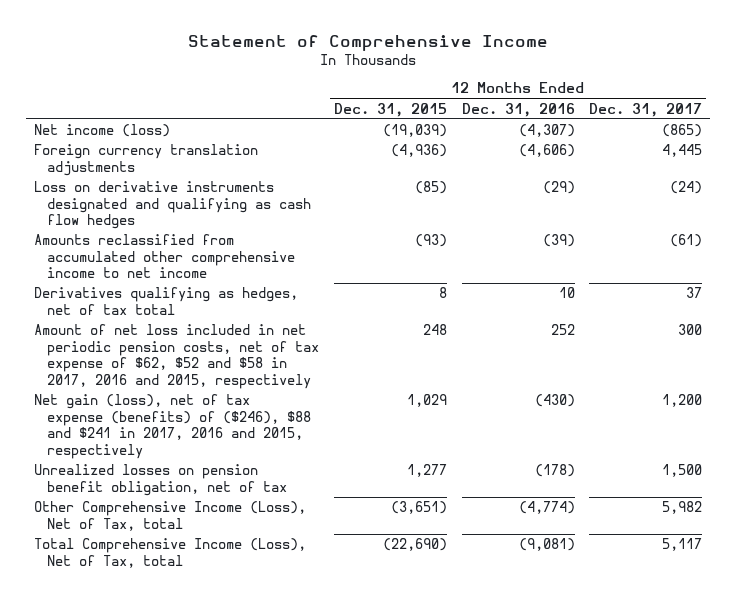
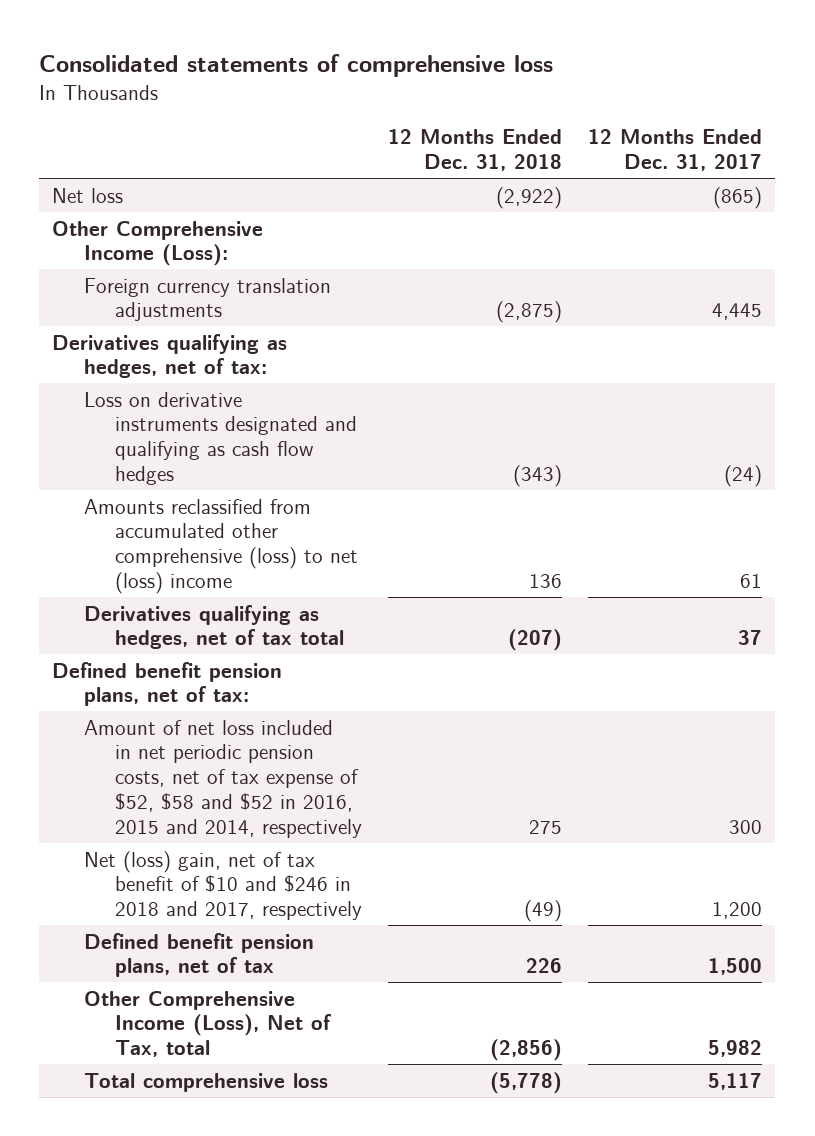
[187,34,548,51] Statement of Comprehensive Income -> [39,53,554,77] Consolidated statements of comprehensive loss
[333,102,447,117] Dec. 31, 2015 -> none
[461,102,575,117] Dec. 31, 2016 -> none
none -> [388,129,563,172] 12 Months Ended Dec. 31, 2018
[33,124,170,138] Net income (loss) -> [52,187,124,203] Net loss
none -> [52,220,264,267] Other Comprehensive Income (Loss):
none -> [52,333,288,379] Derivatives qualifying as hedges, net of tax:
[33,234,296,279] Amounts reclassified from accumulated other comprehensive income to net income -> [83,498,359,595] Amounts reclassified from accumulated other comprehensive (loss) to net (loss) income
[670,234,703,248] (61) -> [740,574,763,589] 61
none -> [52,661,283,707] Defined benefit pension plans, net of tax:
[33,324,320,389] Amount of net loss included in net periodic pension costs, net of tax expense of $62, $52 and $58 in 2017, 2016 and 2015, respectively -> [83,719,363,839] Amount of net loss included in net periodic pension costs, net of tax expense of $52, $58 and $52 in 2016, 2015 and 2014, respectively
[33,394,312,459] Net gain (loss), net of tax expense (benefits) of ($246), $88 and $241 in 2017, 2016 and 2015, respectively -> [83,850,363,921] Net (loss) gain, net of tax benefit of $10 and $246 in 2018 and 2017, respectively
[33,464,288,496] Unrealized losses on pension benefit obligation, net of tax -> [83,932,314,978] Defined benefit pension plans, net of tax
[33,538,306,568] Total Comprehensive Income (Loss), Net of Tax, total -> [83,1072,328,1092] Total comprehensive loss

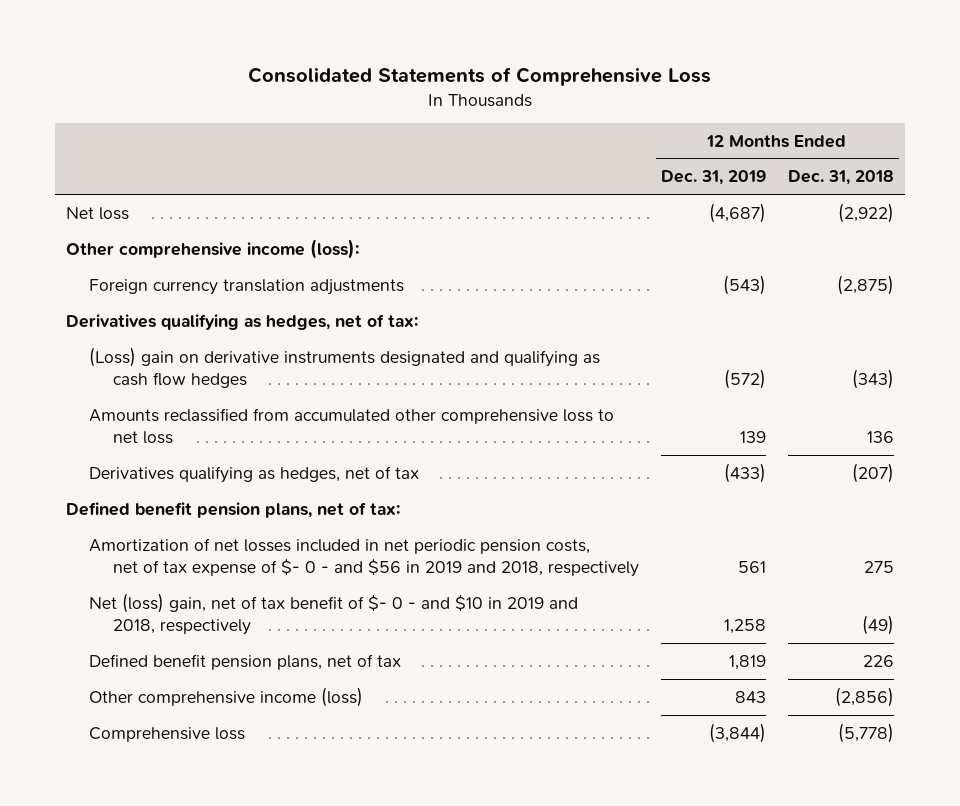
[39,53,554,77] Consolidated statements of comprehensive loss -> [247,66,711,86] Consolidated Statements of Comprehensive Loss
[588,129,763,172] 12 Months Ended Dec. 31, 2017 -> none
none -> [661,170,767,186] Dec. 31, 2019
[52,220,264,267] Other Comprehensive Income (Loss): -> [65,238,359,259] Other comprehensive income (loss):
[83,391,358,486] Loss on derivative instruments designated and qualifying as cash flow hedges -> [89,346,601,388] (Loss) gain on derivative instruments designated and qualifying as cash flow hedges
[83,498,359,595] Amounts reclassified from accumulated other comprehensive (loss) to net (loss) income -> [89,407,615,444] Amounts reclassified from accumulated other comprehensive loss to net loss
[83,604,345,650] Derivatives qualifying as hedges, net of tax total -> [89,465,420,483] Derivatives qualifying as hedges, net of tax
[83,719,363,839] Amount of net loss included in net periodic pension costs, net of tax expense of $52, $58 and $52 in 2016, 2015 and 2014, respectively -> [89,537,640,577] Amortization of net losses included in net periodic pension costs, net of tax expense of $- 0 - and $56 in 2019 and 2018, respectively
[83,850,363,921] Net (loss) gain, net of tax benefit of $10 and $246 in 2018 and 2017, respectively -> [89,592,579,635] Net (loss) gain, net of tax benefit of $- 0 - and $10 in 2019 and 2018, respectively
[83,990,332,1058] Other Comprehensive Income (Loss), Net of Tax, total -> [89,686,364,707] Other comprehensive income (loss)
[83,1072,328,1092] Total comprehensive loss -> [89,726,246,742] Comprehensive loss

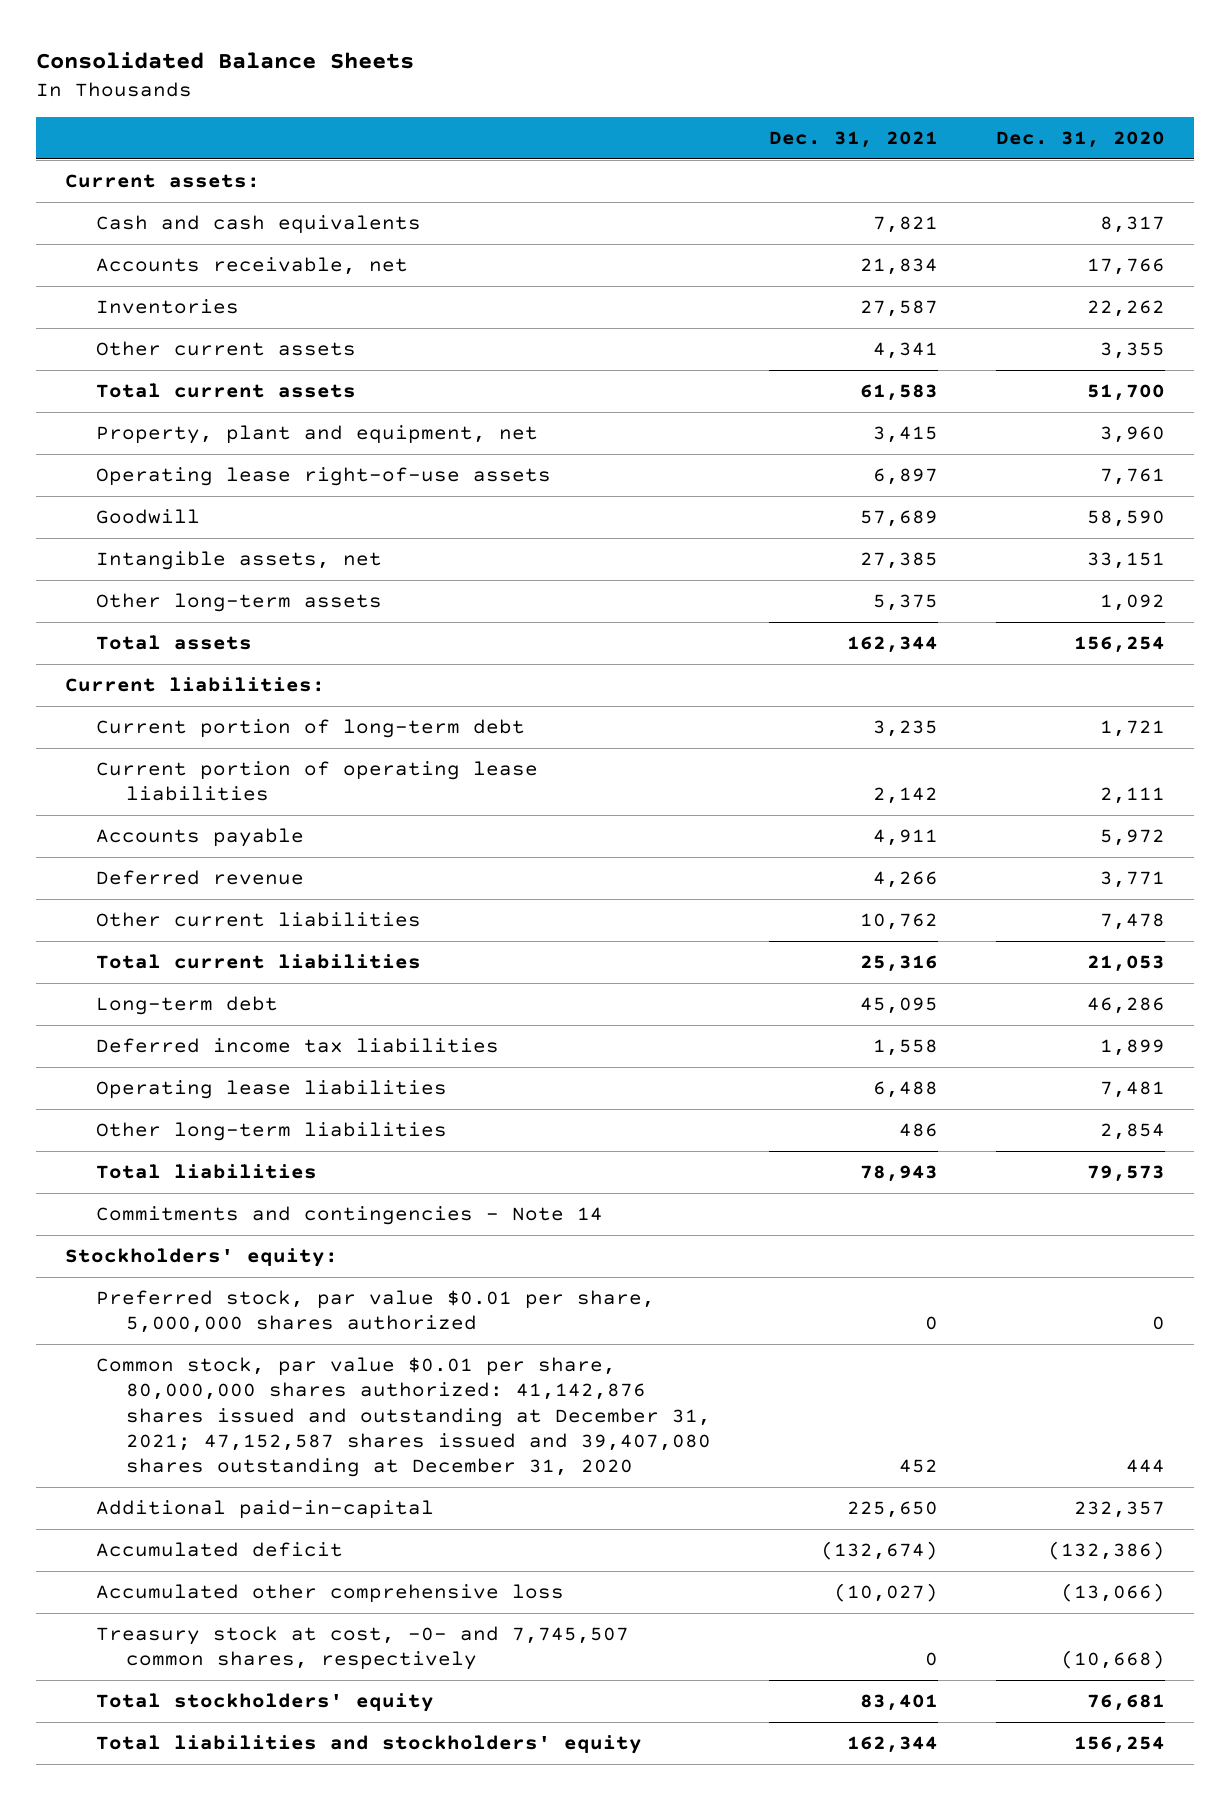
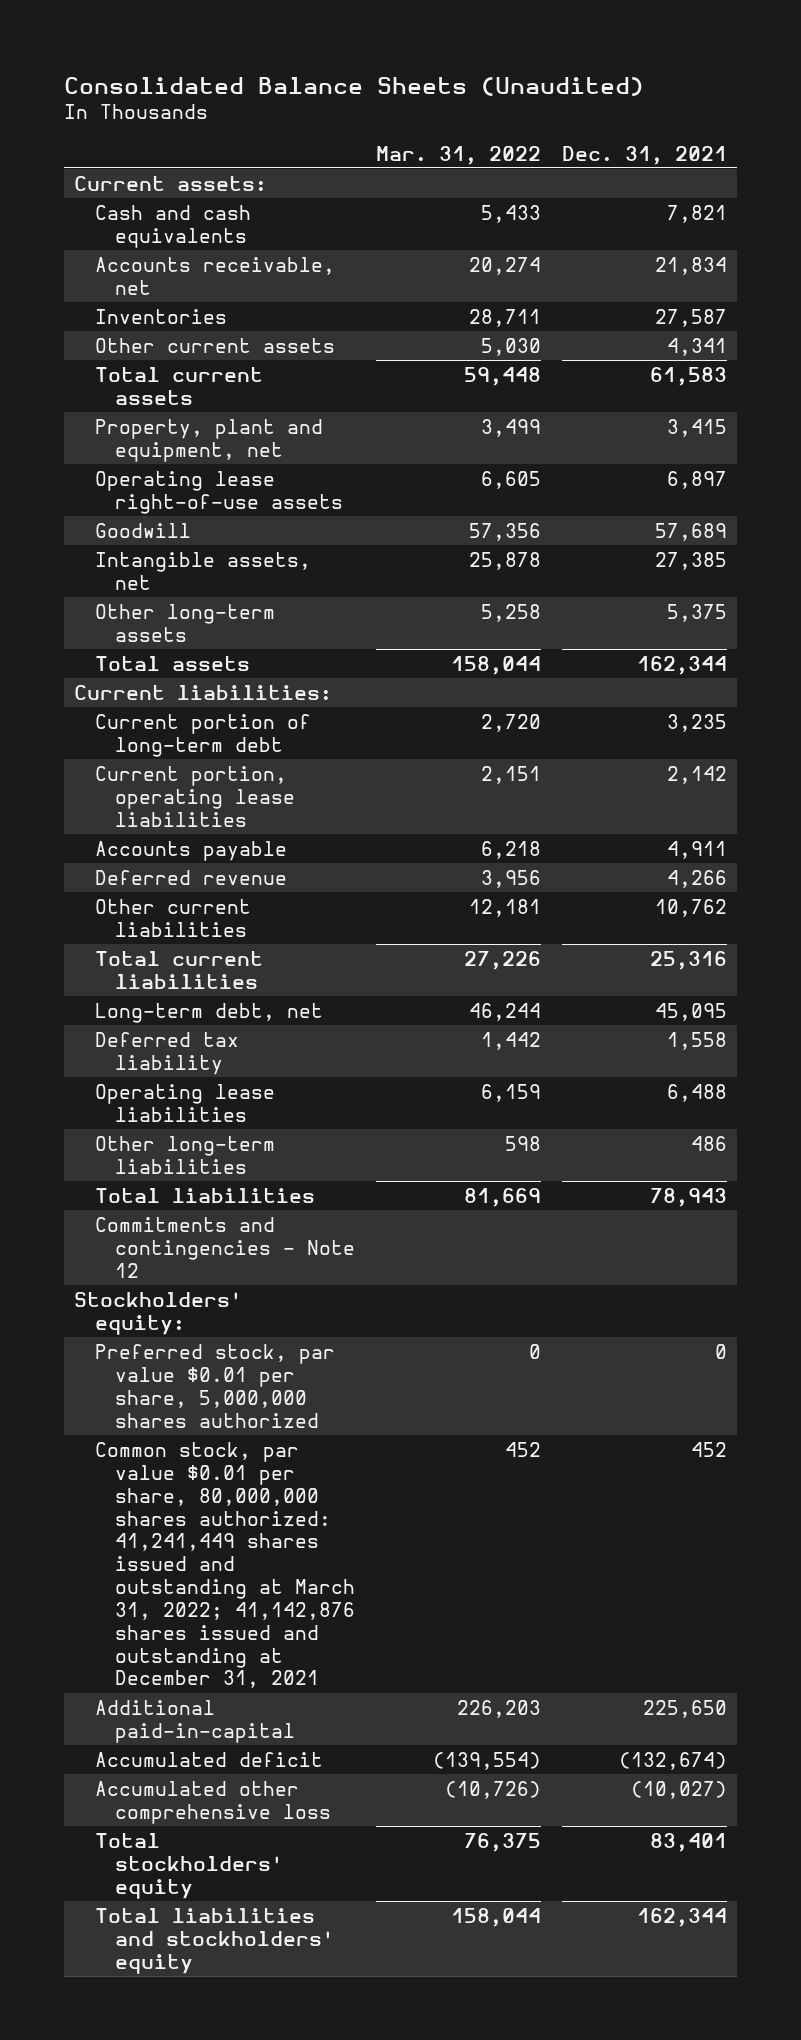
[35,52,414,70] Consolidated Balance Sheets -> [63,76,644,96] Consolidated Balance Sheets (Unaudited)
[996,131,1166,149] Dec. 31, 2020 -> none
none -> [376,145,542,165] Mar. 31, 2022
[95,761,538,802] Current portion of operating lease liabilities -> [94,765,296,827] Current portion, operating lease liabilities
[95,996,278,1016] Long-term debt -> [94,1002,323,1023] Long-term debt, net
[95,1038,499,1054] Deferred income tax liabilities -> [94,1031,239,1075] Deferred tax liability
[95,1206,603,1226] Commitments and contingencies - Note 14 -> [94,1216,356,1278] Commitments and contingencies - Note 12
[95,1357,712,1478] Common stock, par value $0.01 per share, 80,000,000 shares authorized: 41,142,876 shares issued and outstanding at December 31, 2021; 47,152,587 shares issued and 39,407,080 shares outstanding at December 31, 2020 -> [94,1441,356,1689] Common stock, par value $0.01 per share, 80,000,000 shares authorized: 41,241,449 shares issued and outstanding at March 31, 2022; 41,142,876 shares issued and outstanding at December 31, 2021
[95,1626,629,1671] Treasury stock at cost, -0- and 7,745,507 common shares, respectively -> none

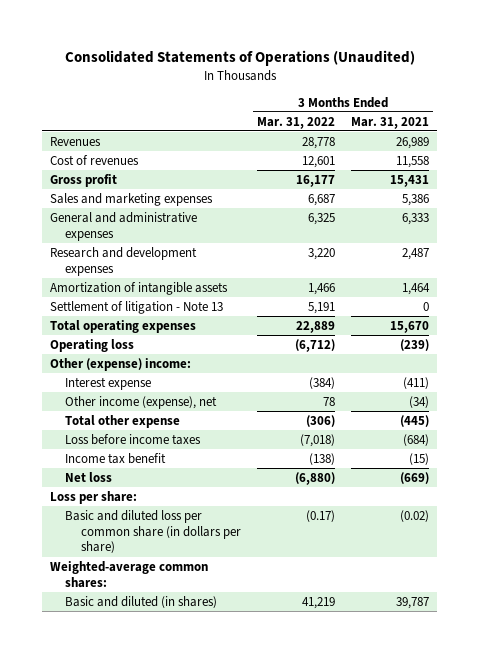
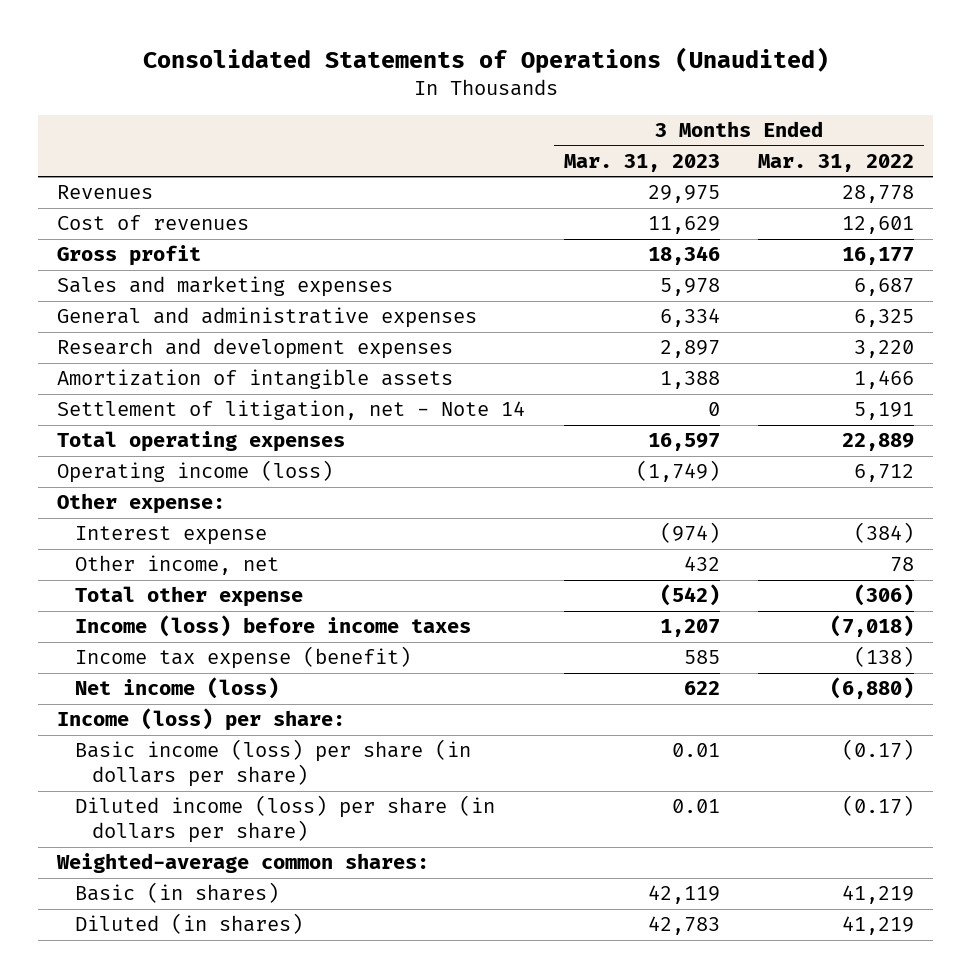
[351,116,430,129] Mar. 31, 2021 -> none
none -> [563,153,720,172] Mar. 31, 2023
[50,300,224,314] Settlement of litigation - Note 13 -> [57,400,526,421] Settlement of litigation, net - Note 14
[50,338,135,352] Operating loss -> [57,460,334,484] Operating income (loss)
[294,338,335,352] (6,712) -> [854,464,915,483] 6,712
[50,357,192,371] Other (expense) income: -> [57,493,226,515] Other expense:
[65,395,218,409] Other income (expense), net -> [74,555,279,576] Other income, net
[65,433,202,445] Loss before income taxes -> [74,615,471,638] Income (loss) before income taxes
[65,452,167,464] Income tax benefit -> [74,646,411,670] Income tax expense (benefit)
[65,471,113,482] Net loss -> [74,677,279,700] Net income (loss)
[50,490,138,504] Loss per share: -> [57,708,346,732] Income (loss) per share:
[65,509,241,554] Basic and diluted loss per common share (in dollars per share) -> [74,739,471,788] Basic income (loss) per share (in dollars per share)
none -> [74,795,495,844] Diluted income (loss) per share (in dollars per share)
[65,595,218,608] Basic and diluted (in shares) -> [74,882,279,904] Basic (in shares)
none -> [74,913,303,935] Diluted (in shares)

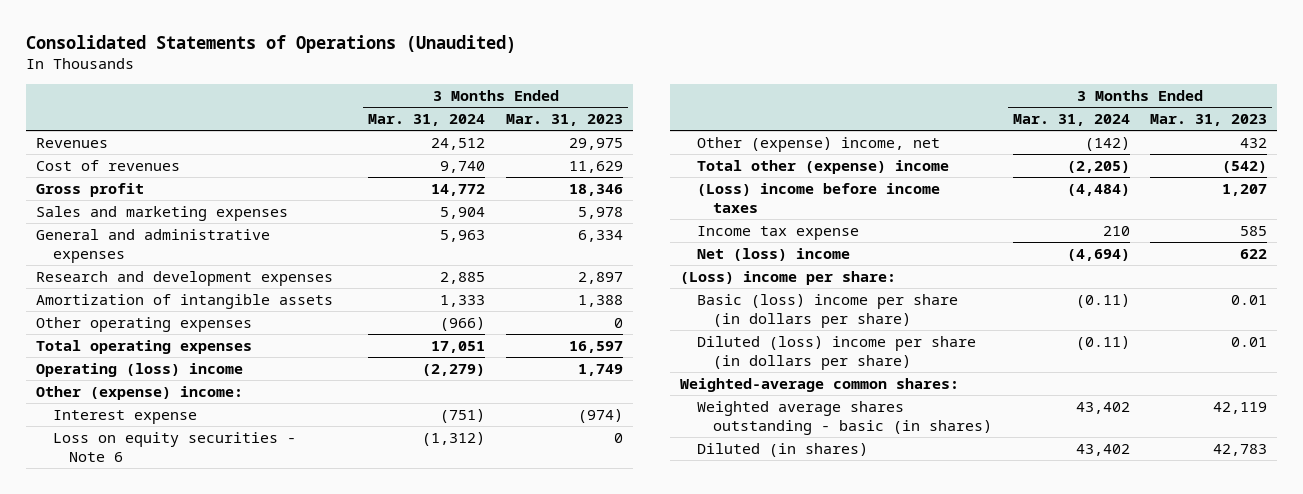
[758,153,915,172] Mar. 31, 2022 -> none
none -> [368,114,486,127] Mar. 31, 2024
[57,400,526,421] Settlement of litigation, net - Note 14 -> none
none -> [36,316,253,332] Other operating expenses
[57,460,334,484] Operating income (loss) -> [36,362,244,377] Operating (loss) income
[635,460,720,483] (1,749) -> [577,363,623,376] 1,749
[57,493,226,515] Other expense: -> [36,385,244,400] Other (expense) income:
none -> [52,431,296,462] Loss on equity securities - Note 6
[74,555,279,576] Other income, net -> [696,136,940,152] Other (expense) income, net
[74,586,303,608] Total other expense -> [696,159,949,174] Total other (expense) income
[74,615,471,638] Income (loss) before income taxes -> [696,182,940,213] (Loss) income before income taxes
[74,646,411,670] Income tax expense (benefit) -> [696,225,859,240] Income tax expense
[74,677,279,700] Net income (loss) -> [696,247,850,261] Net (loss) income
[57,708,346,732] Income (loss) per share: -> [680,270,897,285] (Loss) income per share:
[74,739,471,788] Basic income (loss) per share (in dollars per share) -> [696,293,958,328] Basic (loss) income per share (in dollars per share)
[74,795,495,844] Diluted income (loss) per share (in dollars per share) -> [696,335,976,370] Diluted (loss) income per share (in dollars per share)
[74,882,279,904] Basic (in shares) -> [696,400,993,435] Weighted average shares outstanding - basic (in shares)

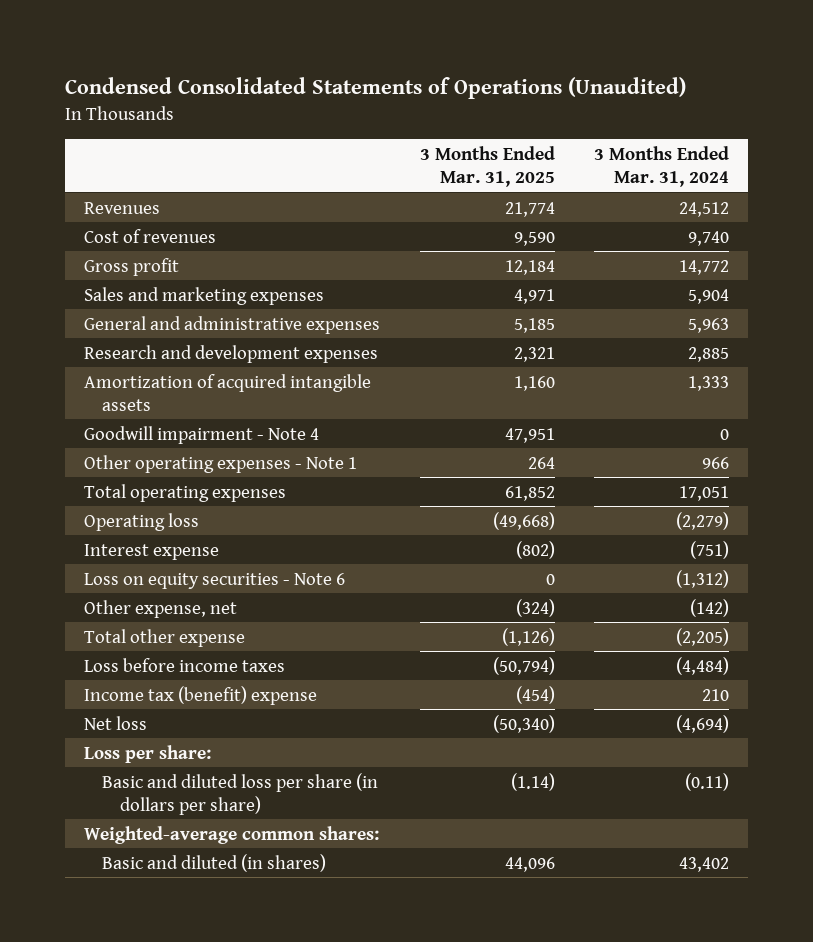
[25,35,516,54] Consolidated Statements of Operations (Unaudited) -> [64,77,686,100] Condensed Consolidated Statements of Operations (Unaudited)
[505,114,623,127] Mar. 31, 2023 -> none
none -> [419,145,555,188] 3 Months Ended Mar. 31, 2025
[36,293,334,309] Amortization of intangible assets -> [84,373,372,411] Amortization of acquired intangible assets
none -> [84,425,320,444] Goodwill impairment - Note 4
[36,316,253,332] Other operating expenses -> [84,454,358,473] Other operating expenses - Note 1
[440,316,486,331] (966) -> [701,456,729,469] 966
[36,385,244,400] Other (expense) income: -> none
[36,362,244,377] Operating (loss) income -> [84,512,200,531] Operating loss
[696,335,976,370] Diluted (loss) income per share (in dollars per share) -> none
[696,136,940,152] Other (expense) income, net -> [84,599,238,618] Other expense, net
[696,159,949,174] Total other (expense) income -> [84,628,246,647] Total other expense
[696,182,940,213] (Loss) income before income taxes -> [84,657,286,672] Loss before income taxes
[696,225,859,240] Income tax expense -> [84,685,318,705] Income tax (benefit) expense
[696,247,850,261] Net (loss) income -> [84,715,148,730] Net loss
[680,270,897,285] (Loss) income per share: -> [84,744,212,763] Loss per share:
[696,293,958,328] Basic (loss) income per share (in dollars per share) -> [102,772,379,815] Basic and diluted loss per share (in dollars per share)
[696,442,868,457] Diluted (in shares) -> none
[696,400,993,435] Weighted average shares outstanding - basic (in shares) -> [102,853,327,872] Basic and diluted (in shares)

